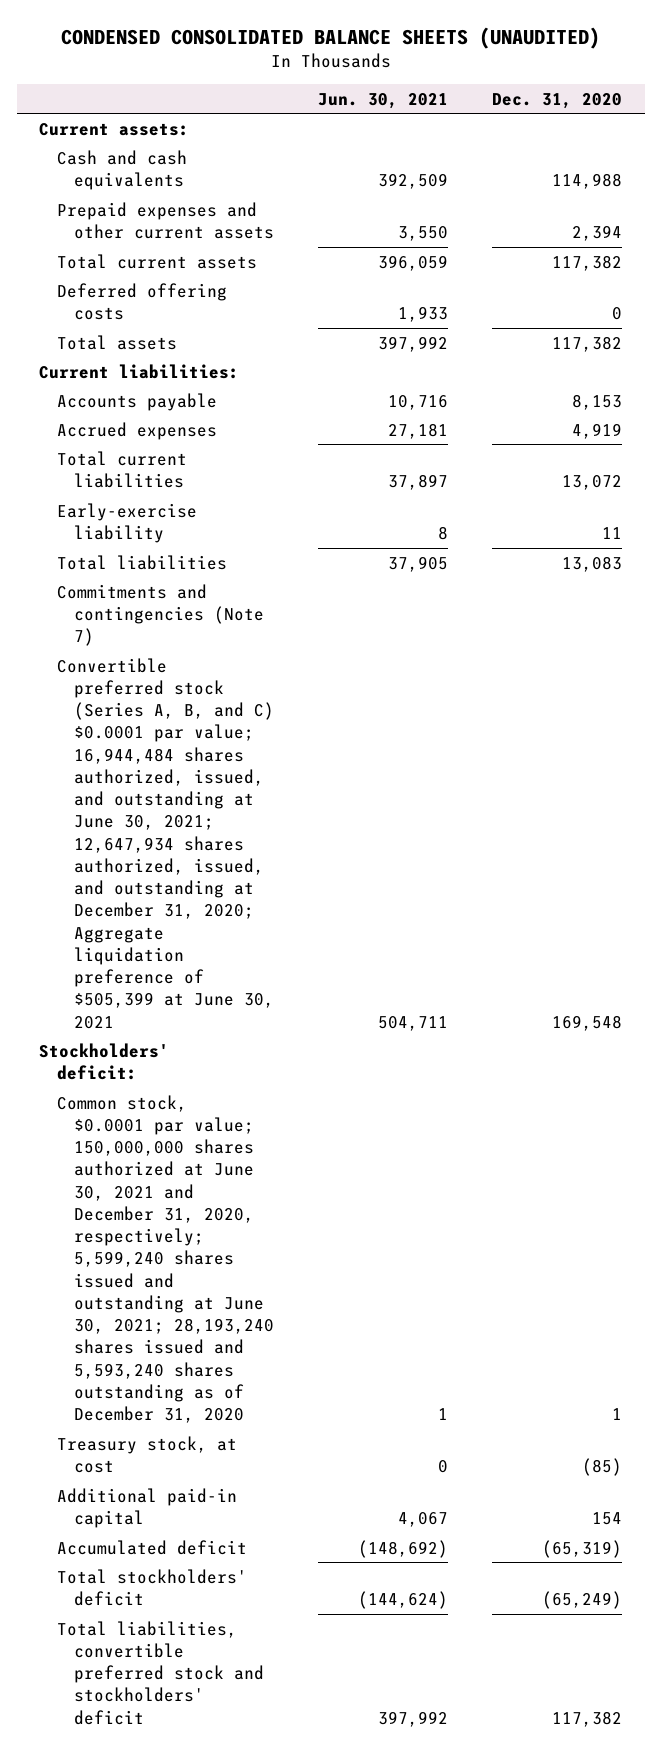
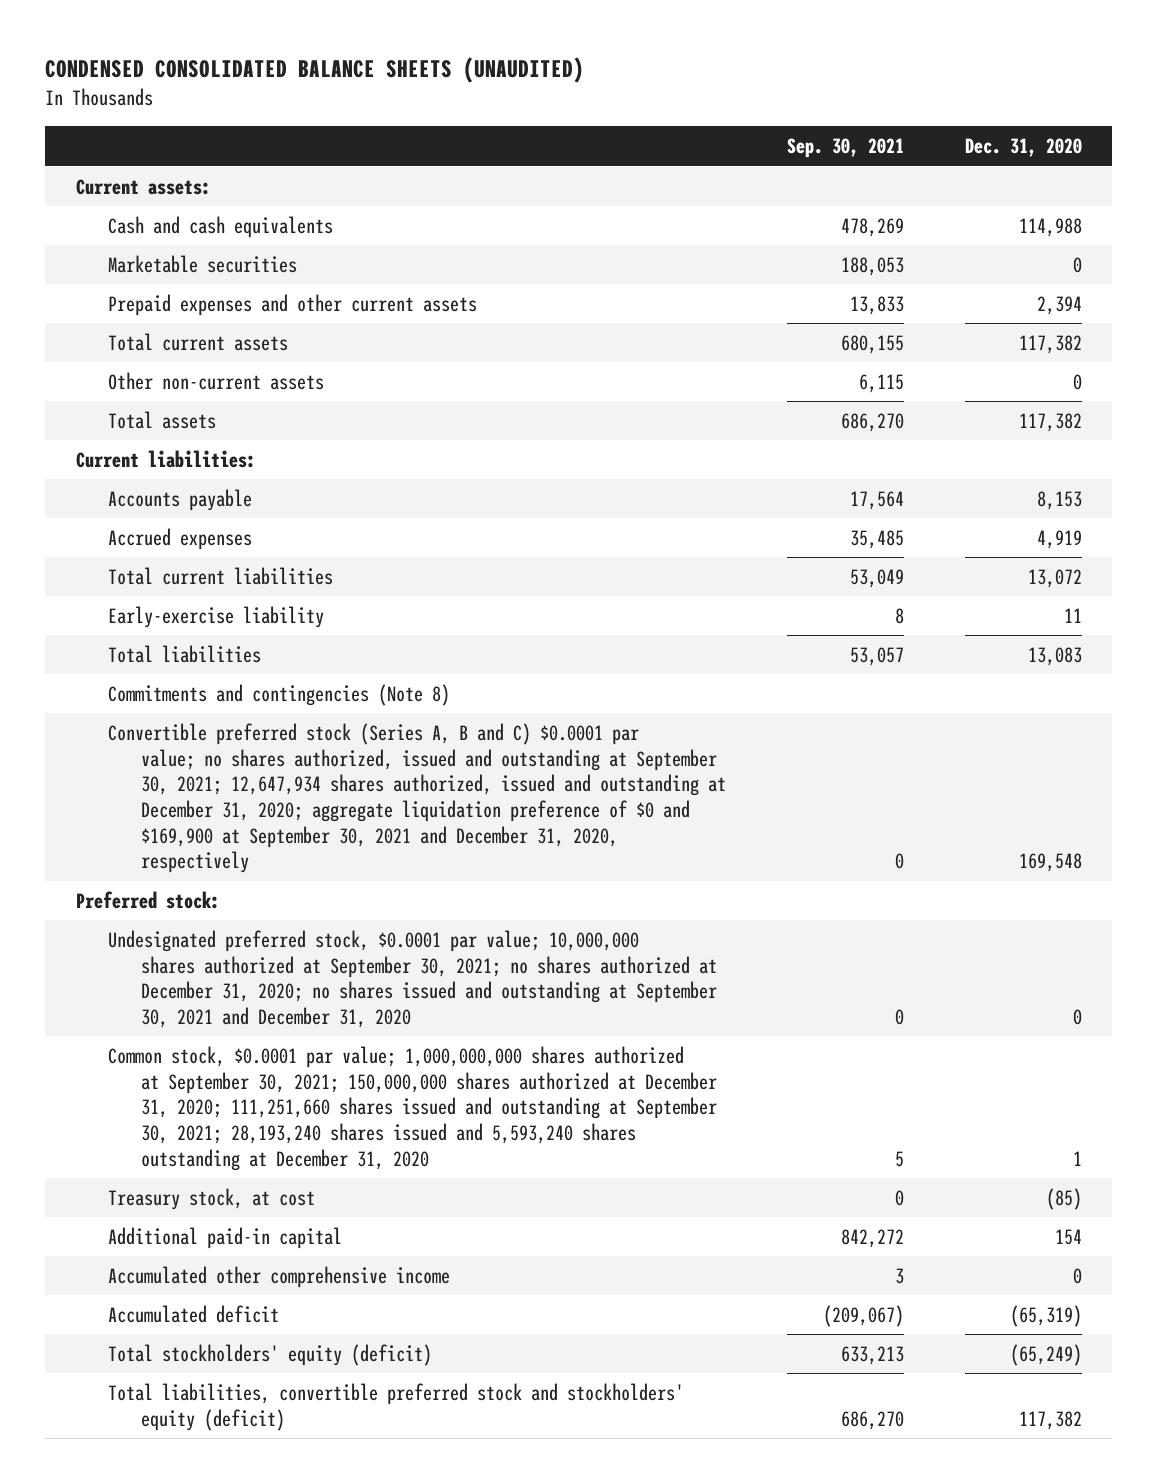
[318,92,449,109] Jun. 30, 2021 -> none
none -> [786,138,904,159] Sep. 30, 2021
none -> [108,254,298,273] Marketable securities
[56,282,227,320] Deferred offering costs -> none
none -> [108,371,325,390] Other non-current assets
[39,1042,170,1080] Stockholders' deficit: -> none
[56,583,264,647] Commitments and contingencies (Note 7) -> [108,683,451,706] Commitments and contingencies (Note 8)
[56,657,274,1029] Convertible preferred stock (Series A, B, and C) $0.0001 par value; 16,944,484 shares authorized, issued, and outstanding at June 30, 2021; 12,647,934 shares authorized, issued, and outstanding at December 31, 2020; Aggregate liquidation preference of $505,399 at June 30, 2021 -> [108,722,726,874] Convertible preferred stock (Series A, B and C) $0.0001 par value; no shares authorized, issued and outstanding at September 30, 2021; 12,647,934 shares authorized, issued and outstanding at December 31, 2020; aggregate liquidation preference of $0 and $169,900 at September 30, 2021 and December 31, 2020, respectively
none -> [75,890,220,909] Preferred stock:
none -> [108,929,717,1028] Undesignated preferred stock, $0.0001 par value; 10,000,000 shares authorized at September 30, 2021; no shares authorized at December 31, 2020; no shares issued and outstanding at September 30, 2021 and December 31, 2020
[56,1094,274,1424] Common stock, $0.0001 par value; 150,000,000 shares authorized at June 30, 2021 and December 31, 2020, respectively; 5,599,240 shares issued and outstanding at June 30, 2021; 28,193,240 shares issued and 5,593,240 shares outstanding as of December 31, 2020 -> [108,1045,717,1171] Common stock, $0.0001 par value; 1,000,000,000 shares authorized at September 30, 2021; 150,000,000 shares authorized at December 31, 2020; 111,251,660 shares issued and outstanding at September 30, 2021; 28,193,240 shares issued and 5,593,240 shares outstanding at December 31, 2020
none -> [108,1265,451,1288] Accumulated other comprehensive income
[56,1568,247,1606] Total stockholders' deficit -> [108,1343,433,1366] Total stockholders' equity (deficit)
[56,1620,264,1725] Total liabilities, convertible preferred stock and stockholders' deficit -> [108,1382,685,1431] Total liabilities, convertible preferred stock and stockholders' equity (deficit)

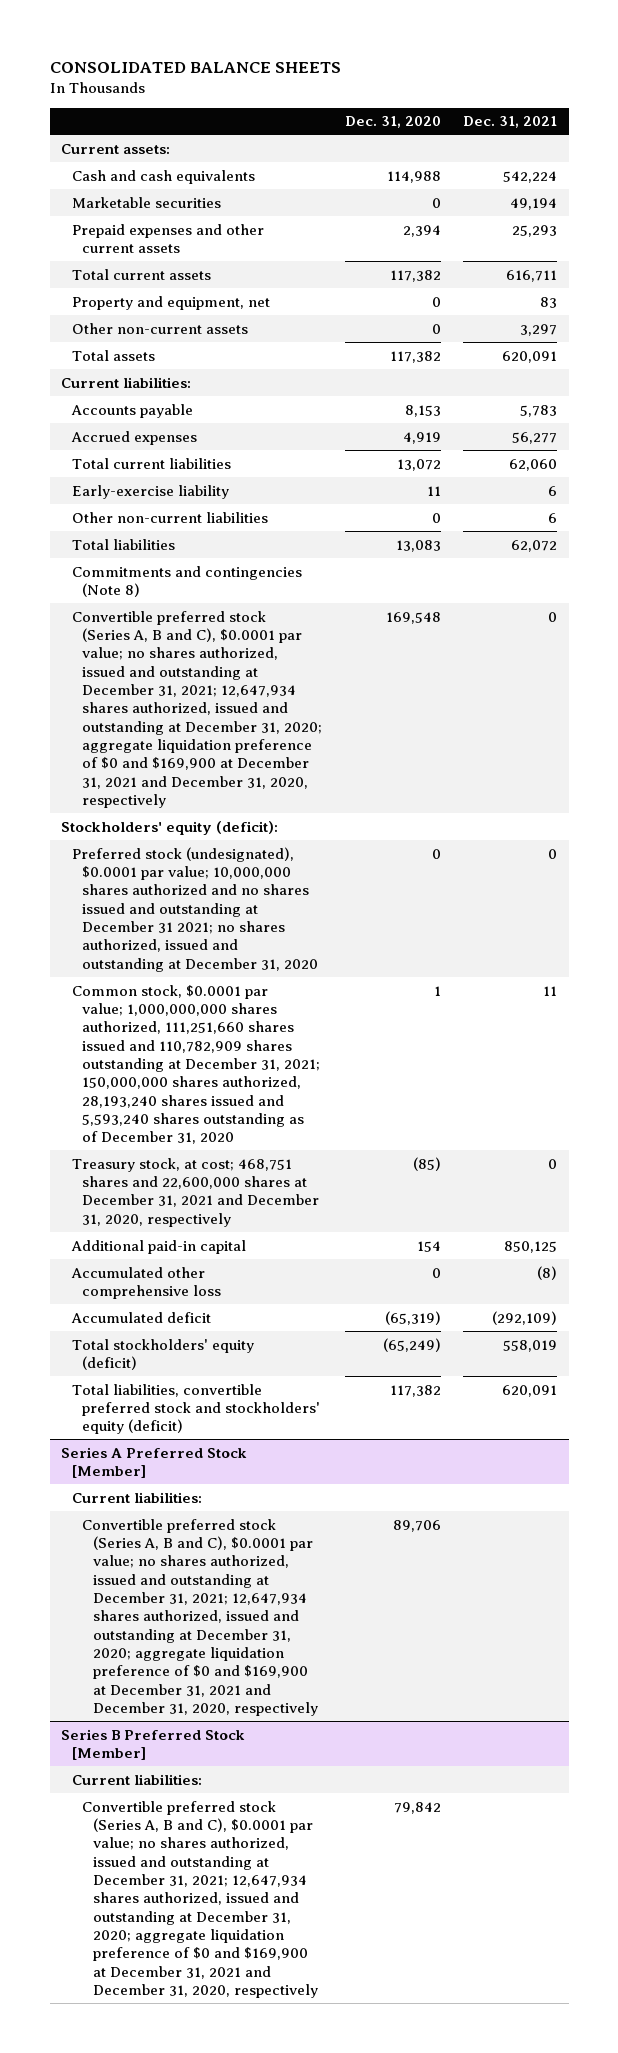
[45,57,585,84] CONDENSED CONSOLIDATED BALANCE SHEETS (UNAUDITED) -> [49,61,341,73] CONSOLIDATED BALANCE SHEETS
[786,138,904,159] Sep. 30, 2021 -> none
none -> [463,116,558,129] Dec. 31, 2021
none -> [71,295,270,310] Property and equipment, net
none -> [71,511,268,523] Other non-current liabilities
[75,890,220,909] Preferred stock: -> none
[108,722,726,874] Convertible preferred stock (Series A, B and C) $0.0001 par value; no shares authorized, issued and outstanding at September 30, 2021; 12,647,934 shares authorized, issued and outstanding at December 31, 2020; aggregate liquidation preference of $0 and $169,900 at September 30, 2021 and December 31, 2020, respectively -> [71,610,323,808] Convertible preferred stock (Series A, B and C), $0.0001 par value; no shares authorized, issued and outstanding at December 31, 2021; 12,647,934 shares authorized, issued and outstanding at December 31, 2020; aggregate liquidation preference of $0 and $169,900 at December 31, 2021 and December 31, 2020, respectively
none -> [60,820,278,835] Stockholders' equity (deficit):
[108,929,717,1028] Undesignated preferred stock, $0.0001 par value; 10,000,000 shares authorized at September 30, 2021; no shares authorized at December 31, 2020; no shares issued and outstanding at September 30, 2021 and December 31, 2020 -> [71,846,319,972] Preferred stock (undesignated), $0.0001 par value; 10,000,000 shares authorized and no shares issued and outstanding at December 31 2021; no shares authorized, issued and outstanding at December 31, 2020
[108,1045,717,1171] Common stock, $0.0001 par value; 1,000,000,000 shares authorized at September 30, 2021; 150,000,000 shares authorized at December 31, 2020; 111,251,660 shares issued and outstanding at September 30, 2021; 28,193,240 shares issued and 5,593,240 shares outstanding at December 31, 2020 -> [71,984,321,1145] Common stock, $0.0001 par value; 1,000,000,000 shares authorized, 111,251,660 shares issued and 110,782,909 shares outstanding at December 31, 2021; 150,000,000 shares authorized, 28,193,240 shares issued and 5,593,240 shares outstanding as of December 31, 2020
[108,1187,316,1210] Treasury stock, at cost -> [71,1157,320,1227] Treasury stock, at cost; 468,751 shares and 22,600,000 shares at December 31, 2021 and December 31, 2020, respectively
[108,1265,451,1288] Accumulated other comprehensive income -> [70,1266,222,1299] Accumulated other comprehensive loss
none -> [60,1446,247,1478] Series A Preferred Stock [Member]
none -> [71,1491,202,1503] Current liabilities:
none -> [82,1518,319,1716] Convertible preferred stock (Series A, B and C), $0.0001 par value; no shares authorized, issued and outstanding at December 31, 2021; 12,647,934 shares authorized, issued and outstanding at December 31, 2020; aggregate liquidation preference of $0 and $169,900 at December 31, 2021 and December 31, 2020, respectively
none -> [60,1728,245,1760] Series B Preferred Stock [Member]
none -> [71,1773,202,1785] Current liabilities:
none -> [82,1800,319,1998] Convertible preferred stock (Series A, B and C), $0.0001 par value; no shares authorized, issued and outstanding at December 31, 2021; 12,647,934 shares authorized, issued and outstanding at December 31, 2020; aggregate liquidation preference of $0 and $169,900 at December 31, 2021 and December 31, 2020, respectively

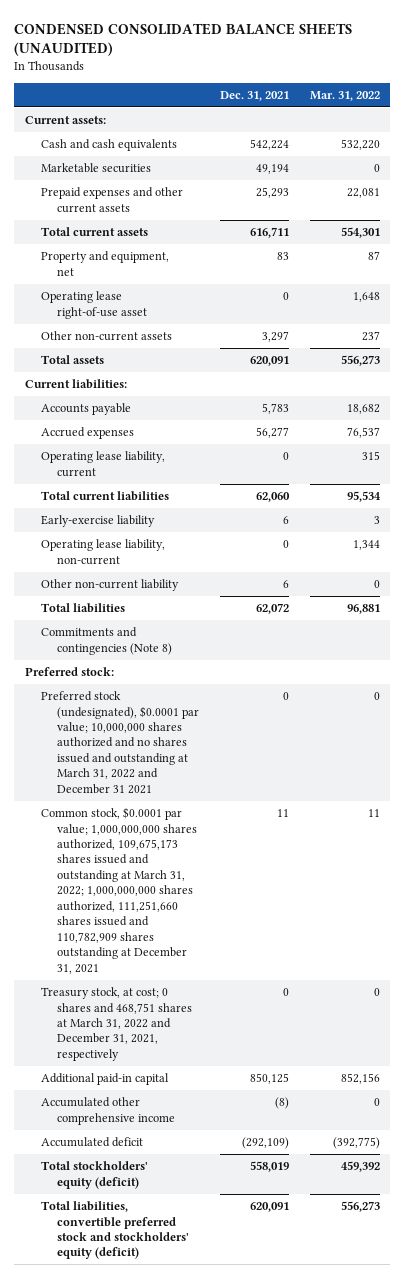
[49,61,341,73] CONSOLIDATED BALANCE SHEETS -> [14,22,353,57] CONDENSED CONSOLIDATED BALANCE SHEETS (UNAUDITED)
[344,116,441,129] Dec. 31, 2020 -> none
none -> [309,90,380,101] Mar. 31, 2022
none -> [41,291,148,319] Operating lease right-of-use asset
none -> [41,451,166,477] Operating lease liability, current
none -> [41,539,166,565] Operating lease liability, non-current
[71,511,268,523] Other non-current liabilities -> [41,579,180,592] Other non-current liability
[71,610,323,808] Convertible preferred stock (Series A, B and C), $0.0001 par value; no shares authorized, issued and outstanding at December 31, 2021; 12,647,934 shares authorized, issued and outstanding at December 31, 2020; aggregate liquidation preference of $0 and $169,900 at December 31, 2021 and December 31, 2020, respectively -> none
[60,820,278,835] Stockholders' equity (deficit): -> none
none -> [24,667,114,677] Preferred stock:
[71,846,319,972] Preferred stock (undesignated), $0.0001 par value; 10,000,000 shares authorized and no shares issued and outstanding at December 31 2021; no shares authorized, issued and outstanding at December 31, 2020 -> [41,691,200,794] Preferred stock (undesignated), $0.0001 par value; 10,000,000 shares authorized and no shares issued and outstanding at March 31, 2022 and December 31 2021
[71,984,321,1145] Common stock, $0.0001 par value; 1,000,000,000 shares authorized, 111,251,660 shares issued and 110,782,909 shares outstanding at December 31, 2021; 150,000,000 shares authorized, 28,193,240 shares issued and 5,593,240 shares outstanding as of December 31, 2020 -> [41,807,198,974] Common stock, $0.0001 par value; 1,000,000,000 shares authorized, 109,675,173 shares issued and outstanding at March 31, 2022; 1,000,000,000 shares authorized, 111,251,660 shares issued and 110,782,909 shares outstanding at December 31, 2021
[71,1157,320,1227] Treasury stock, at cost; 468,751 shares and 22,600,000 shares at December 31, 2021 and December 31, 2020, respectively -> [41,987,193,1061] Treasury stock, at cost; 0 shares and 468,751 shares at March 31, 2022 and December 31, 2021, respectively
[70,1266,222,1299] Accumulated other comprehensive loss -> [41,1097,176,1125] Accumulated other comprehensive income
[60,1446,247,1478] Series A Preferred Stock [Member] -> none
[71,1491,202,1503] Current liabilities: -> none
[82,1518,319,1716] Convertible preferred stock (Series A, B and C), $0.0001 par value; no shares authorized, issued and outstanding at December 31, 2021; 12,647,934 shares authorized, issued and outstanding at December 31, 2020; aggregate liquidation preference of $0 and $169,900 at December 31, 2021 and December 31, 2020, respectively -> none
[60,1728,245,1760] Series B Preferred Stock [Member] -> none
[71,1773,202,1785] Current liabilities: -> none
[82,1800,319,1998] Convertible preferred stock (Series A, B and C), $0.0001 par value; no shares authorized, issued and outstanding at December 31, 2021; 12,647,934 shares authorized, issued and outstanding at December 31, 2020; aggregate liquidation preference of $0 and $169,900 at December 31, 2021 and December 31, 2020, respectively -> none

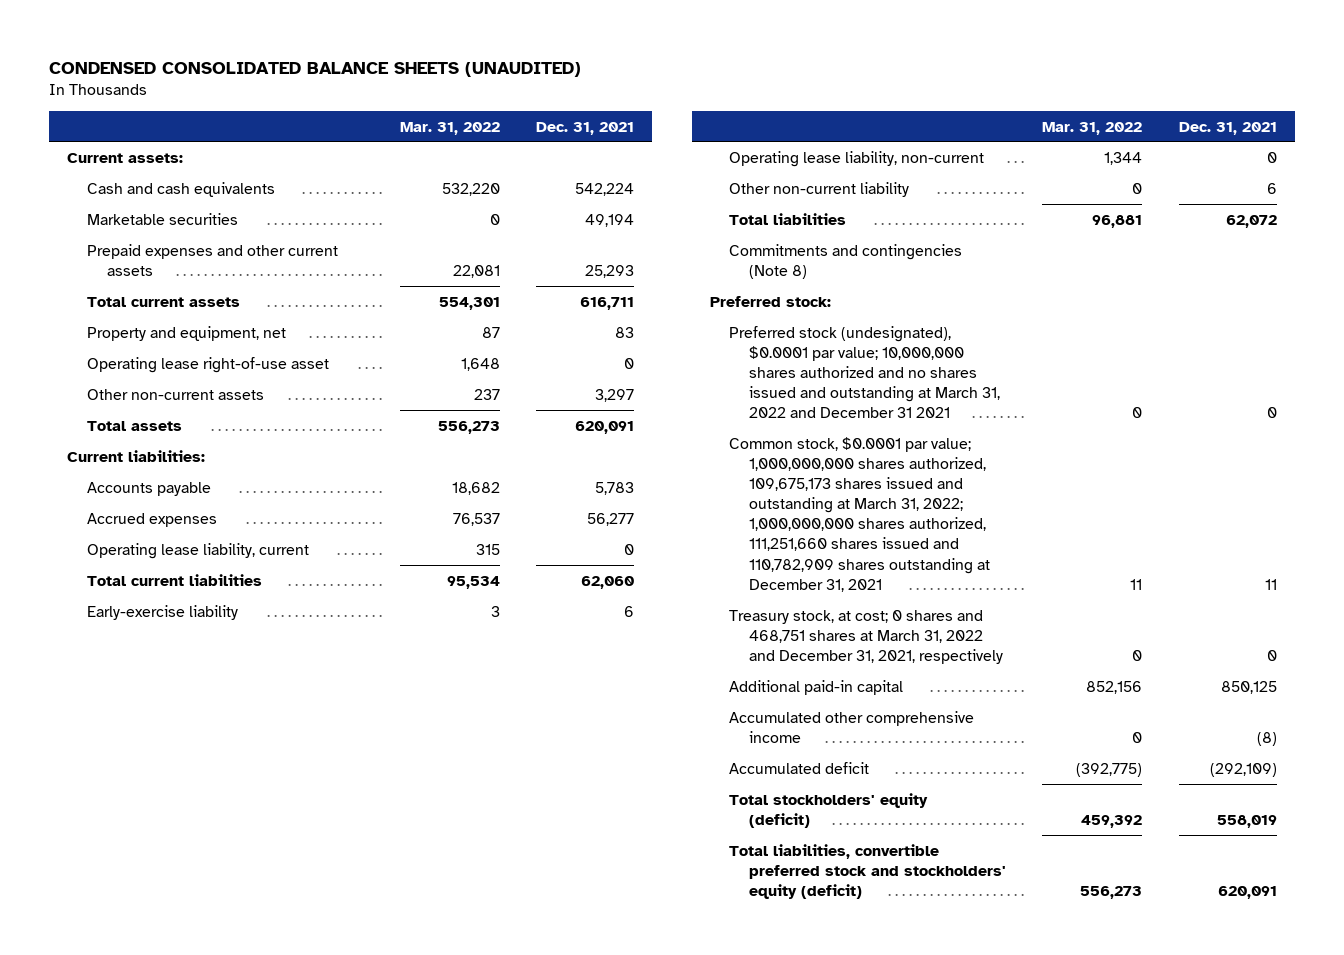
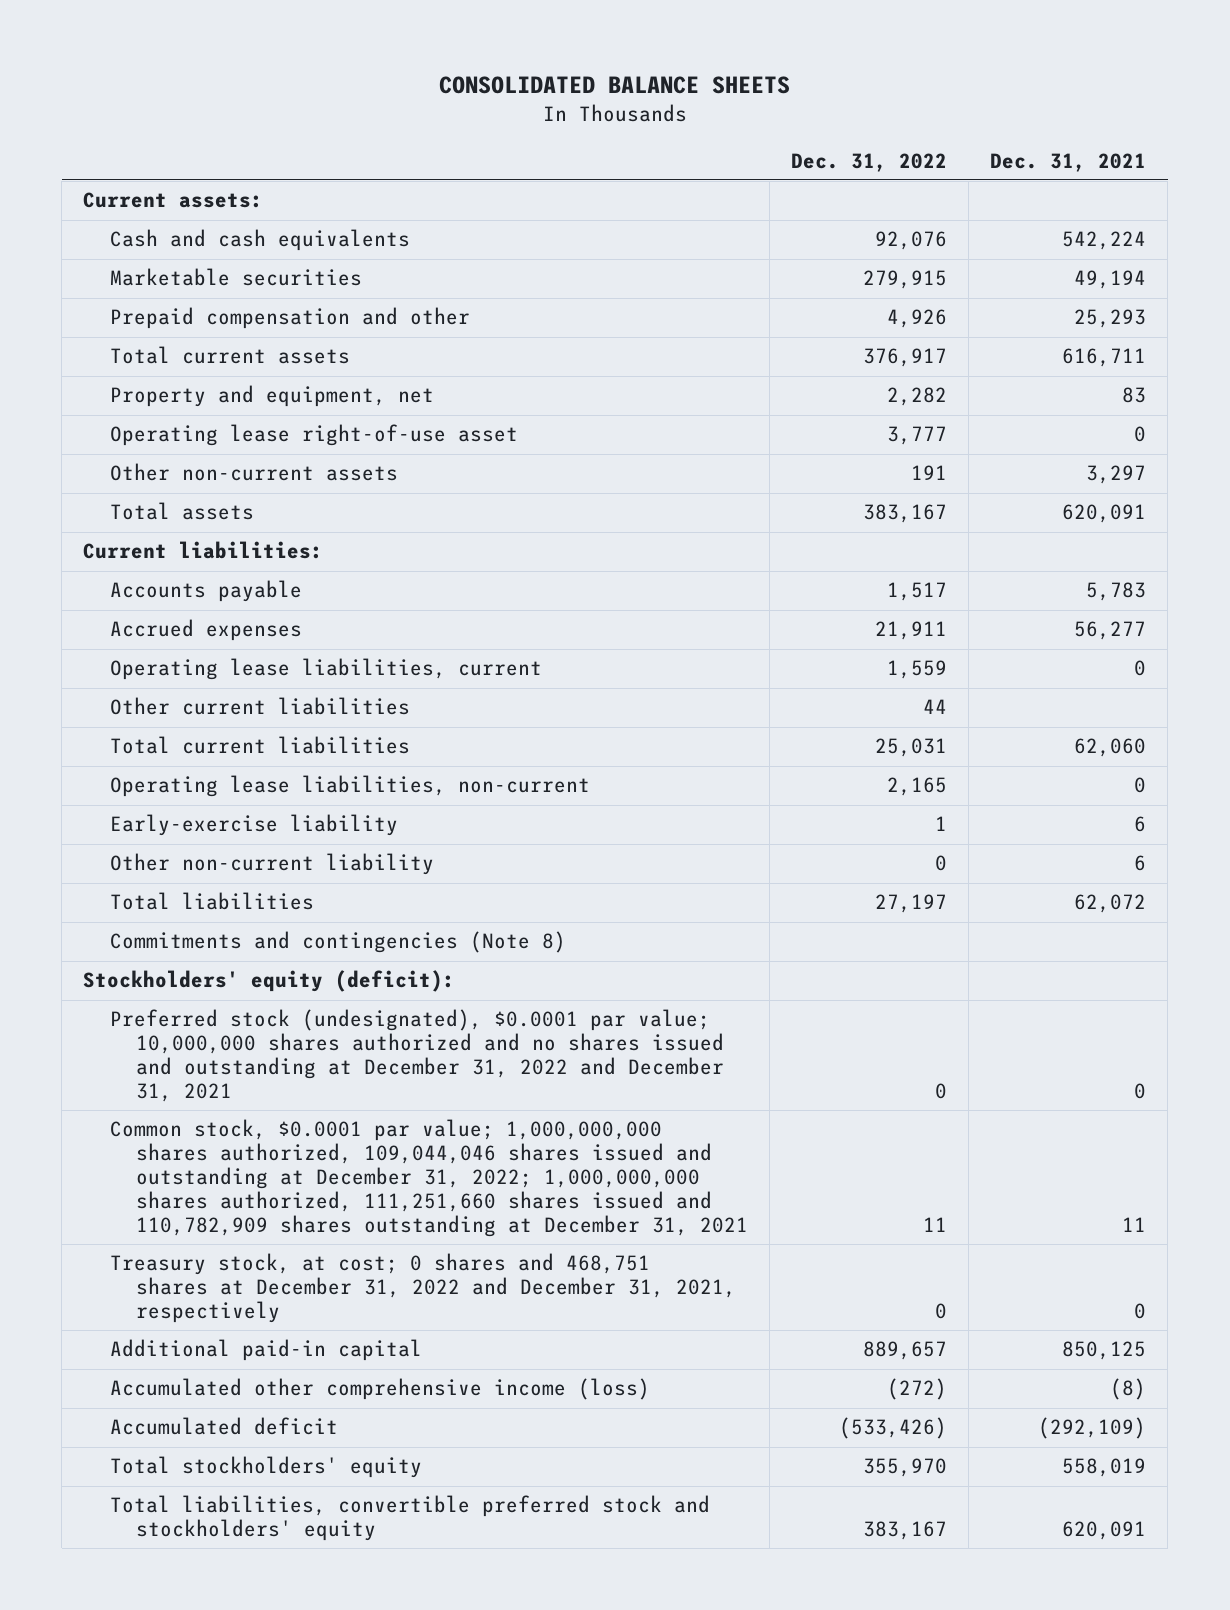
[49,61,582,77] CONDENSED CONSOLIDATED BALANCE SHEETS (UNAUDITED) -> [438,76,790,95] CONSOLIDATED BALANCE SHEETS
[399,121,500,135] Mar. 31, 2022 -> none
none -> [791,152,948,172] Dec. 31, 2022
[86,243,338,276] Prepaid expenses and other current assets -> [109,307,470,330] Prepaid compensation and other
[86,542,309,559] Operating lease liability, current -> [109,658,542,681] Operating lease liabilities, current
none -> [109,697,410,716] Other current liabilities
none -> [109,775,590,798] Operating lease liabilities, non-current
[729,150,985,167] Operating lease liability, non-current -> none
[709,295,831,307] Preferred stock: -> none
none -> [83,970,456,993] Stockholders' equity (deficit):
[729,325,1001,419] Preferred stock (undesignated), $0.0001 par value; 10,000,000 shares authorized and no shares issued and outstanding at March 31, 2022 and December 31 2021 -> [109,1009,725,1102] Preferred stock (undesignated), $0.0001 par value; 10,000,000 shares authorized and no shares issued and outstanding at December 31, 2022 and December 31, 2021
[729,436,991,592] Common stock, $0.0001 par value; 1,000,000,000 shares authorized, 109,675,173 shares issued and outstanding at March 31, 2022; 1,000,000,000 shares authorized, 111,251,660 shares issued and 110,782,909 shares outstanding at December 31, 2021 -> [109,1119,749,1237] Common stock, $0.0001 par value; 1,000,000,000 shares authorized, 109,044,046 shares issued and outstanding at December 31, 2022; 1,000,000,000 shares authorized, 111,251,660 shares issued and 110,782,909 shares outstanding at December 31, 2021
[729,609,1004,664] Treasury stock, at cost; 0 shares and 468,751 shares at March 31, 2022 and December 31, 2021, respectively -> [109,1253,737,1324] Treasury stock, at cost; 0 shares and 468,751 shares at December 31, 2022 and December 31, 2021, respectively
[729,710,975,743] Accumulated other comprehensive income -> [109,1378,650,1401] Accumulated other comprehensive income (loss)
[729,792,929,828] Total stockholders' equity (deficit) -> [109,1456,422,1479] Total stockholders' equity
[729,843,1007,899] Total liabilities, convertible preferred stock and stockholders' equity (deficit) -> [109,1495,710,1542] Total liabilities, convertible preferred stock and stockholders' equity

